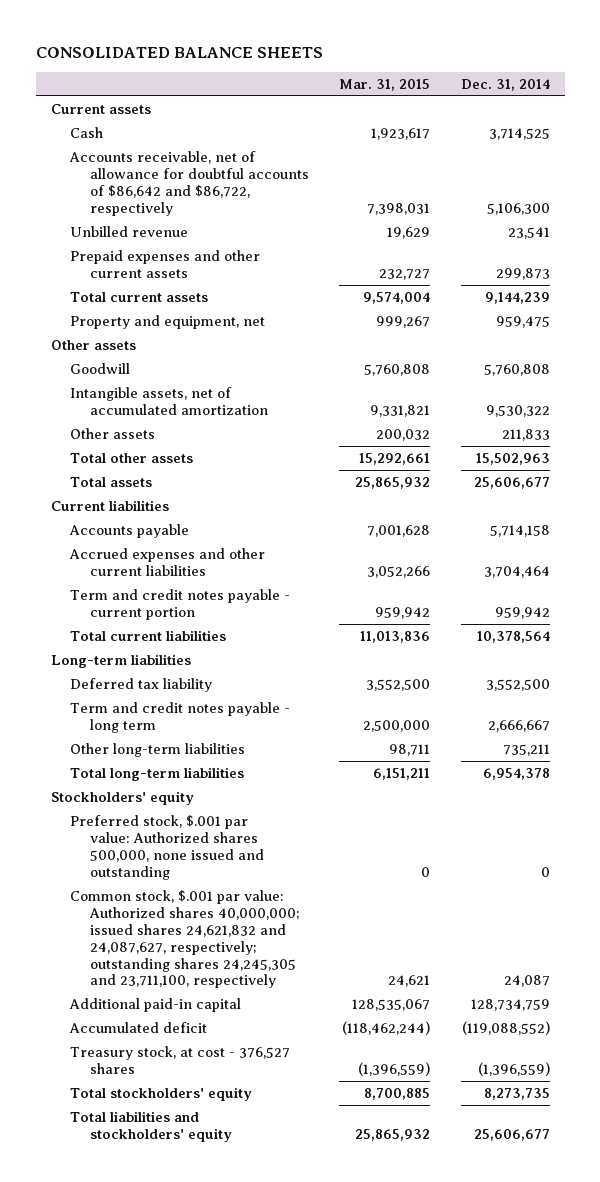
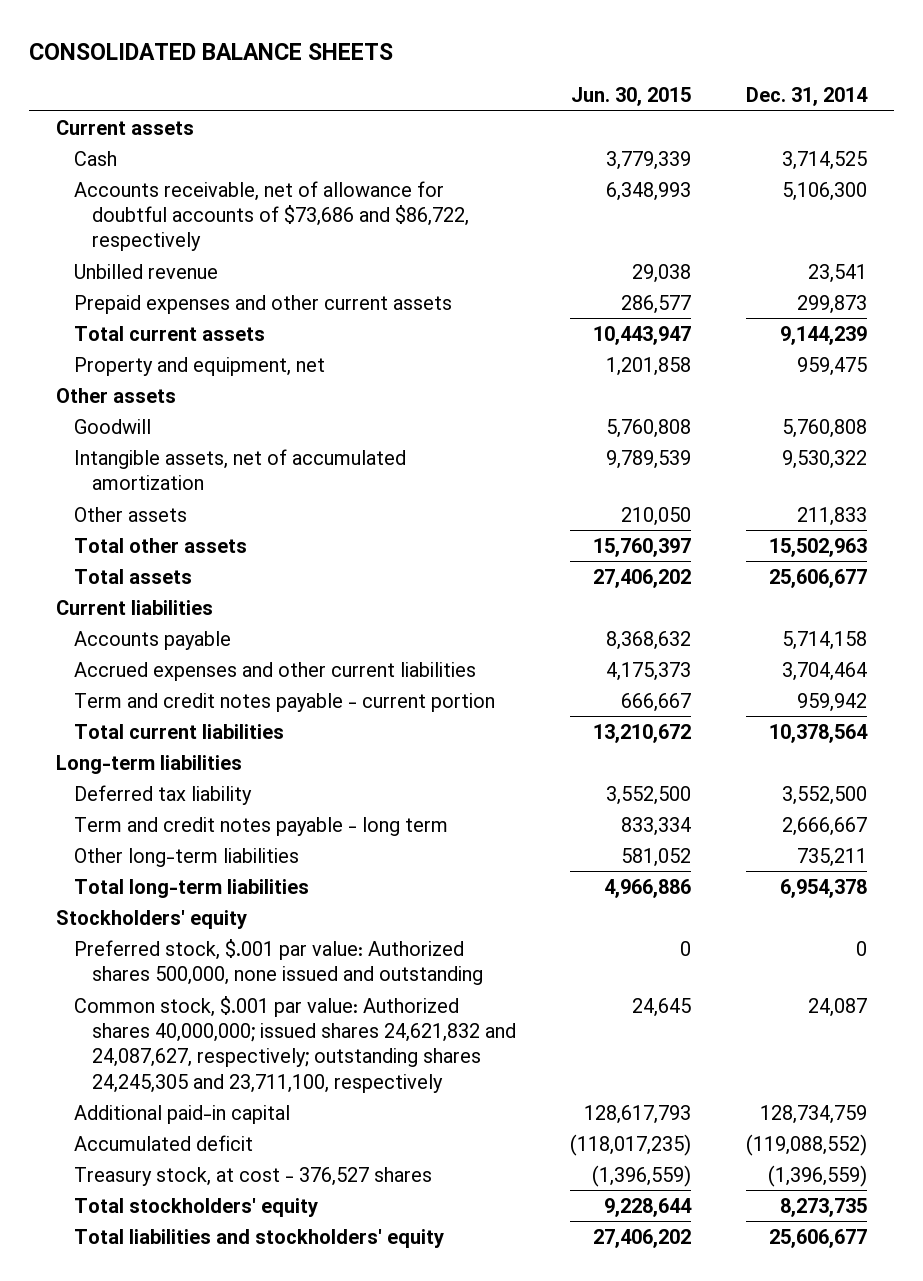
[339,78,431,91] Mar. 31, 2015 -> none
none -> [571,87,692,107] Jun. 30, 2015
[69,150,309,216] Accounts receivable, net of allowance for doubtful accounts of $86,642 and $86,722, respectively -> [73,180,469,252] Accounts receivable, net of allowance for doubtful accounts of $73,686 and $86,722, respectively

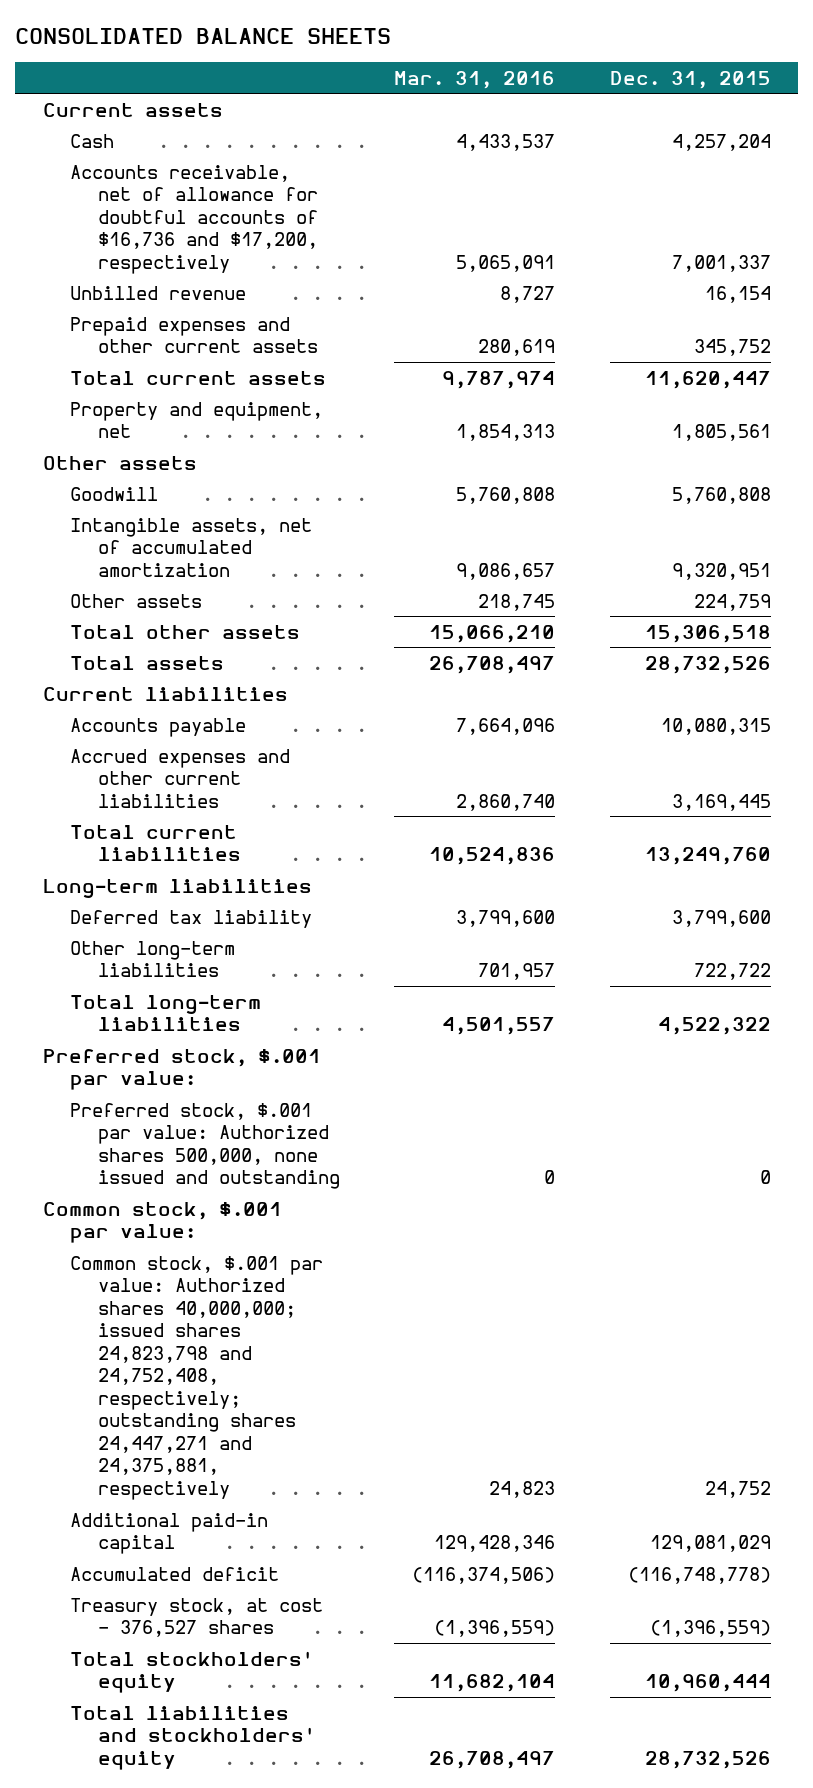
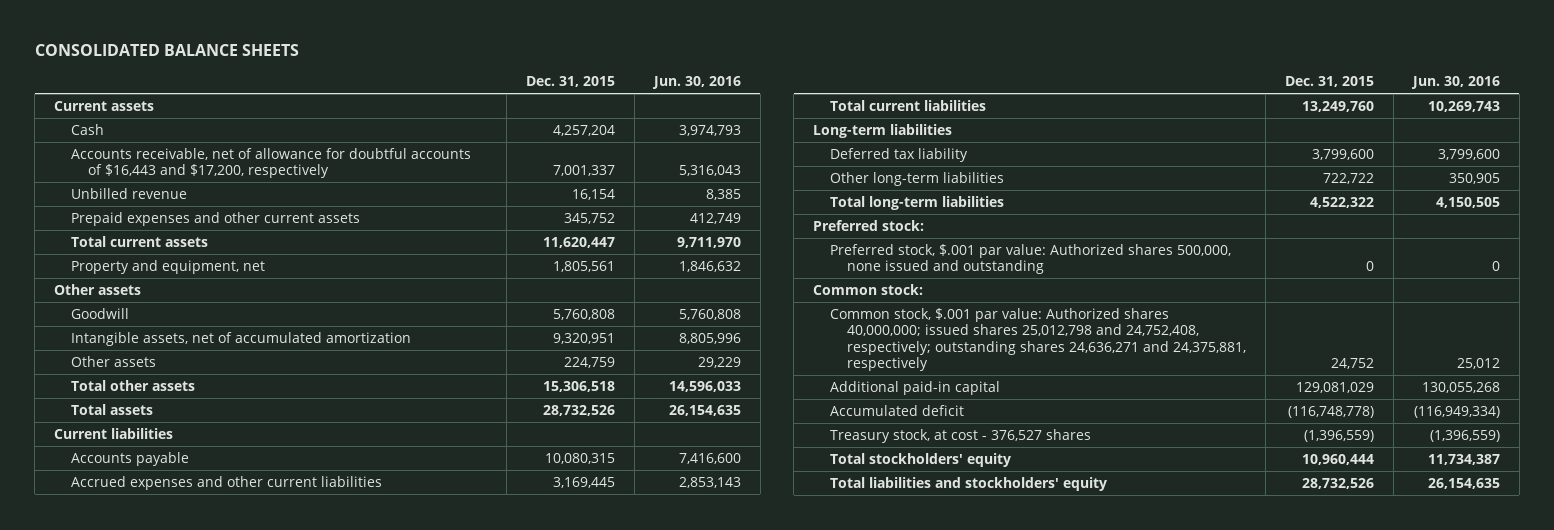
[394,70,556,89] Mar. 31, 2016 -> none
none -> [651,76,741,90] Jun. 30, 2016
[70,164,318,274] Accounts receivable, net of allowance for doubtful accounts of $16,736 and $17,200, respectively -> [71,147,472,179] Accounts receivable, net of allowance for doubtful accounts of $16,443 and $17,200, respectively
[42,1048,321,1091] Preferred stock, $.001 par value: -> [813,219,925,231] Preferred stock:
[42,1201,282,1244] Common stock, $.001 par value: -> [813,283,924,295] Common stock:
[70,1255,324,1500] Common stock, $.001 par value: Authorized shares 40,000,000; issued shares 24,823,798 and 24,752,408, respectively; outstanding shares 24,447,271 and 24,375,881, respectively -> [830,307,1247,372] Common stock, $.001 par value: Authorized shares 40,000,000; issued shares 25,012,798 and 24,752,408, respectively; outstanding shares 24,636,271 and 24,375,881, respectively

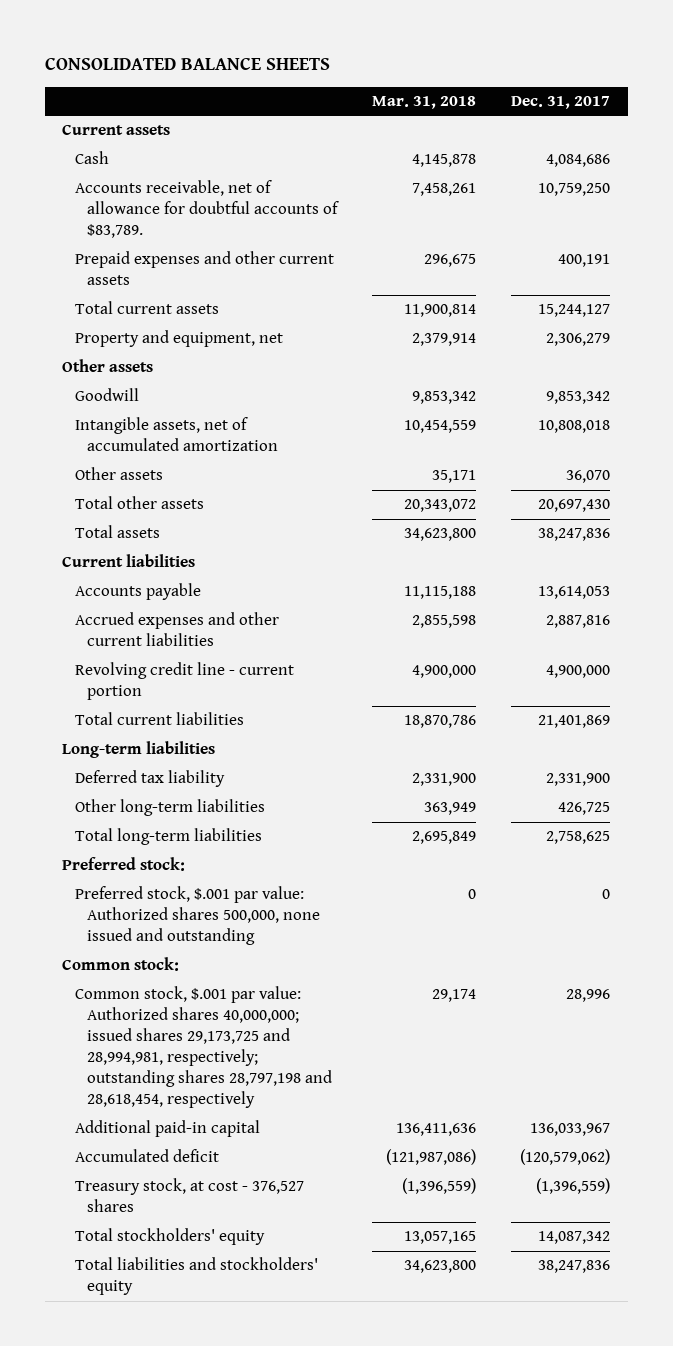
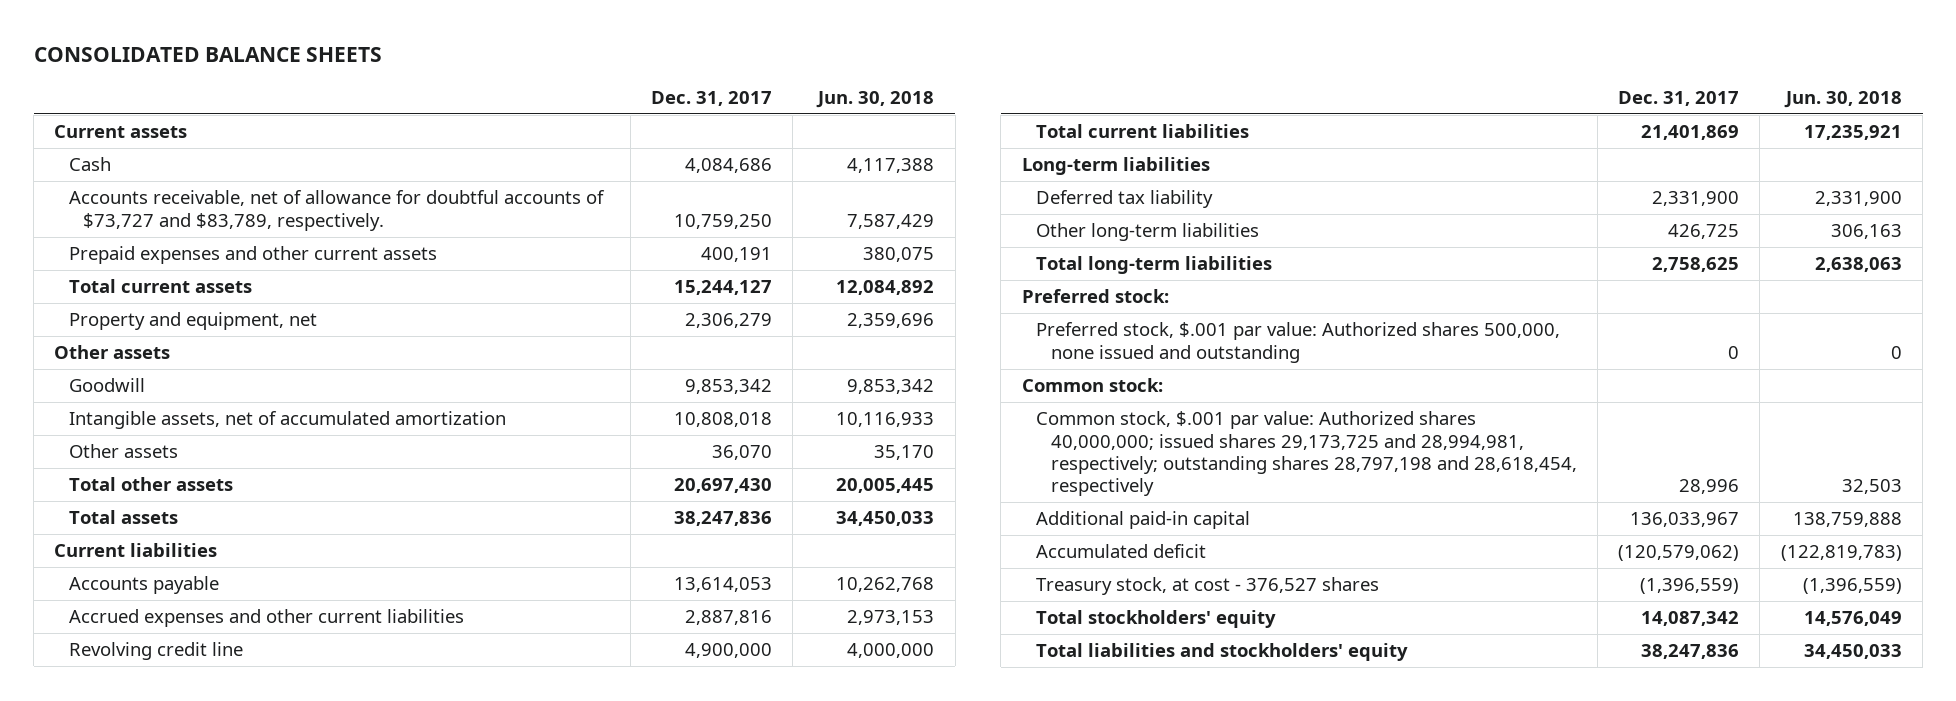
[372,96,477,110] Mar. 31, 2018 -> none
none -> [816,90,935,108] Jun. 30, 2018
[74,180,340,239] Accounts receivable, net of allowance for doubtful accounts of $83,789. -> [68,190,605,231] Accounts receivable, net of allowance for doubtful accounts of $73,727 and $83,789, respectively.
[74,662,294,701] Revolving credit line - current portion -> [68,642,243,661] Revolving credit line

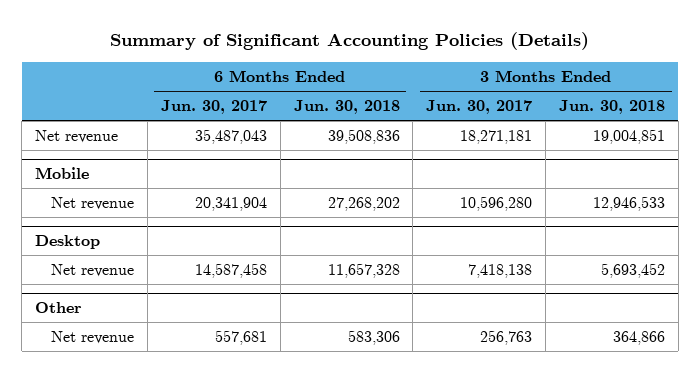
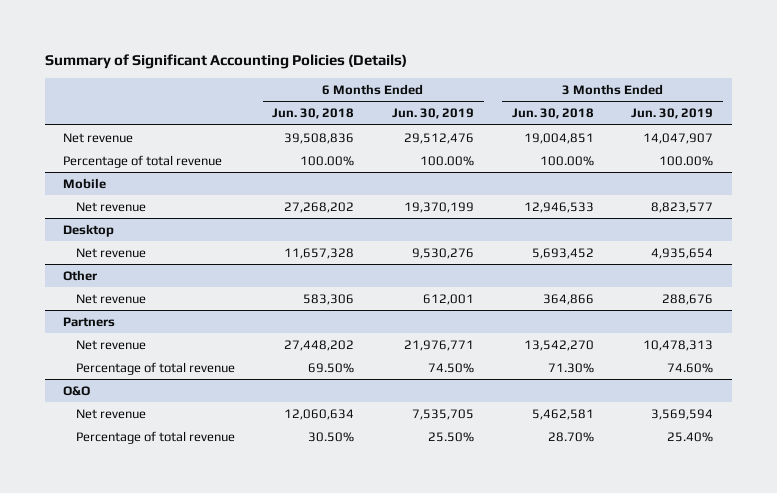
[160,100,267,115] Jun. 30, 2017 -> none
[426,100,533,115] Jun. 30, 2017 -> none
none -> [392,108,475,120] Jun. 30, 2019
none -> [631,108,714,120] Jun. 30, 2019
none -> [63,154,223,168] Percentage of total revenue
none -> [63,316,116,327] Partners
none -> [75,339,146,350] Net revenue
none -> [75,361,235,375] Percentage of total revenue
none -> [63,385,91,396] O&O
none -> [75,408,146,419] Net revenue
none -> [75,430,235,444] Percentage of total revenue

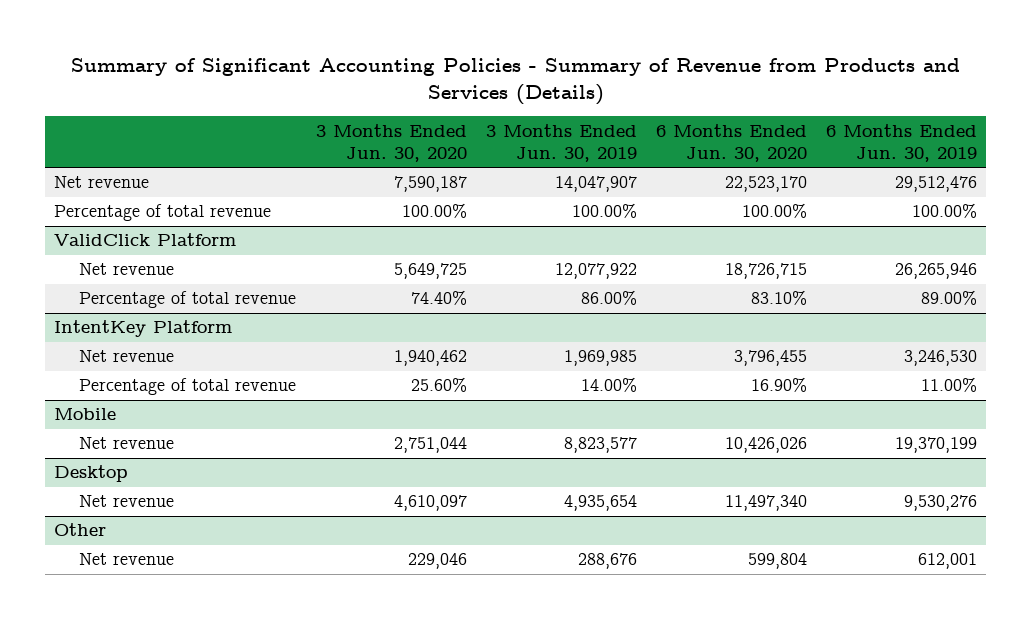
[44,53,407,69] Summary of Significant Accounting Policies (Details) -> [70,57,960,106] Summary of Significant Accounting Policies - Summary of Revenue from Products and Services (Details)
[272,108,355,120] Jun. 30, 2018 -> none
[511,108,594,120] Jun. 30, 2018 -> none
none -> [315,123,467,162] 3 Months Ended Jun. 30, 2020
none -> [655,123,807,162] 6 Months Ended Jun. 30, 2020
none -> [54,233,237,247] ValidClick Platform
none -> [79,263,175,276] Net revenue
none -> [79,291,297,309] Percentage of total revenue
none -> [54,320,233,338] IntentKey Platform
none -> [79,350,175,363] Net revenue
none -> [79,378,297,396] Percentage of total revenue
[63,316,116,327] Partners -> none
[75,339,146,350] Net revenue -> none
[75,361,235,375] Percentage of total revenue -> none
[63,385,91,396] O&O -> none
[75,408,146,419] Net revenue -> none
[75,430,235,444] Percentage of total revenue -> none

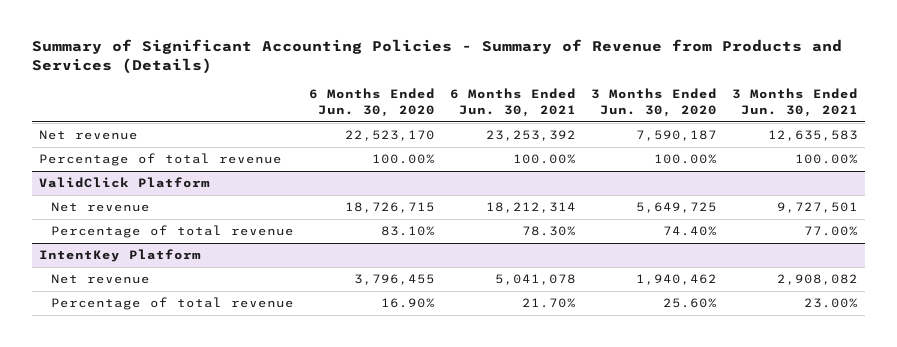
[485,123,637,162] 3 Months Ended Jun. 30, 2019 -> none
[825,123,977,162] 6 Months Ended Jun. 30, 2019 -> none
none -> [449,88,576,118] 6 Months Ended Jun. 30, 2021
none -> [731,88,858,118] 3 Months Ended Jun. 30, 2021
[54,408,117,421] Mobile -> none
[79,437,175,450] Net revenue -> none
[54,465,129,483] Desktop -> none
[79,495,175,508] Net revenue -> none
[54,523,107,537] Other -> none
[79,553,175,566] Net revenue -> none

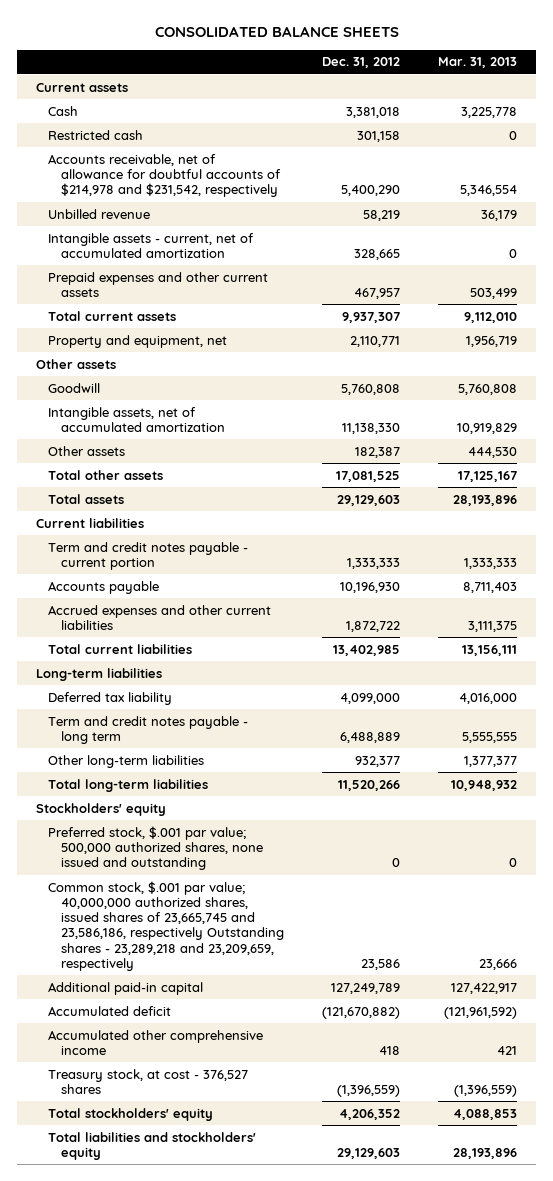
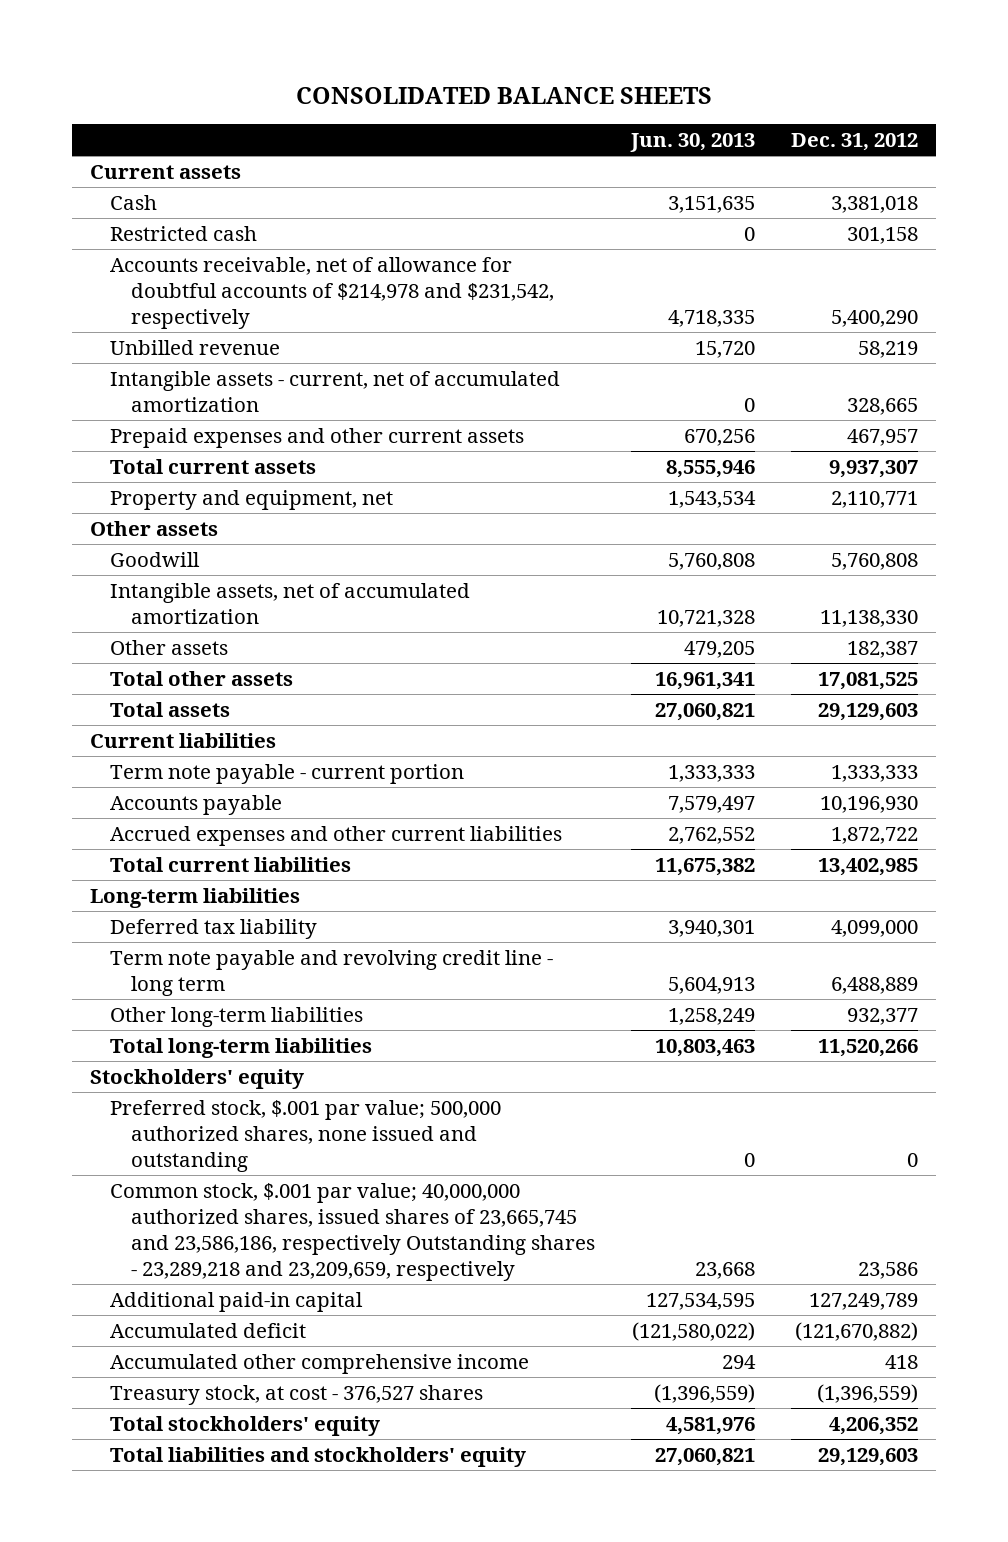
[438,57,518,69] Mar. 31, 2013 -> none
none -> [630,133,756,153] Jun. 30, 2013
[48,541,249,570] Term and credit notes payable - current portion -> [110,763,465,784] Term note payable - current portion
[48,715,249,744] Term and credit notes payable - long term -> [110,949,554,996] Term note payable and revolving credit line - long term

